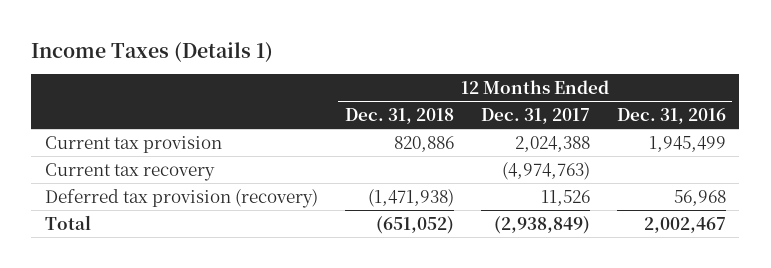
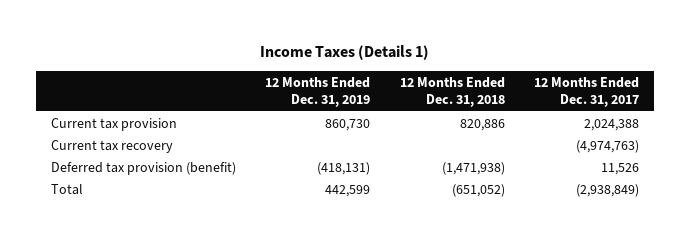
[616,108,726,125] Dec. 31, 2016 -> none
none -> [265,76,371,108] 12 Months Ended Dec. 31, 2019
[44,188,318,208] Deferred tax provision (recovery) -> [50,161,236,175] Deferred tax provision (benefit)

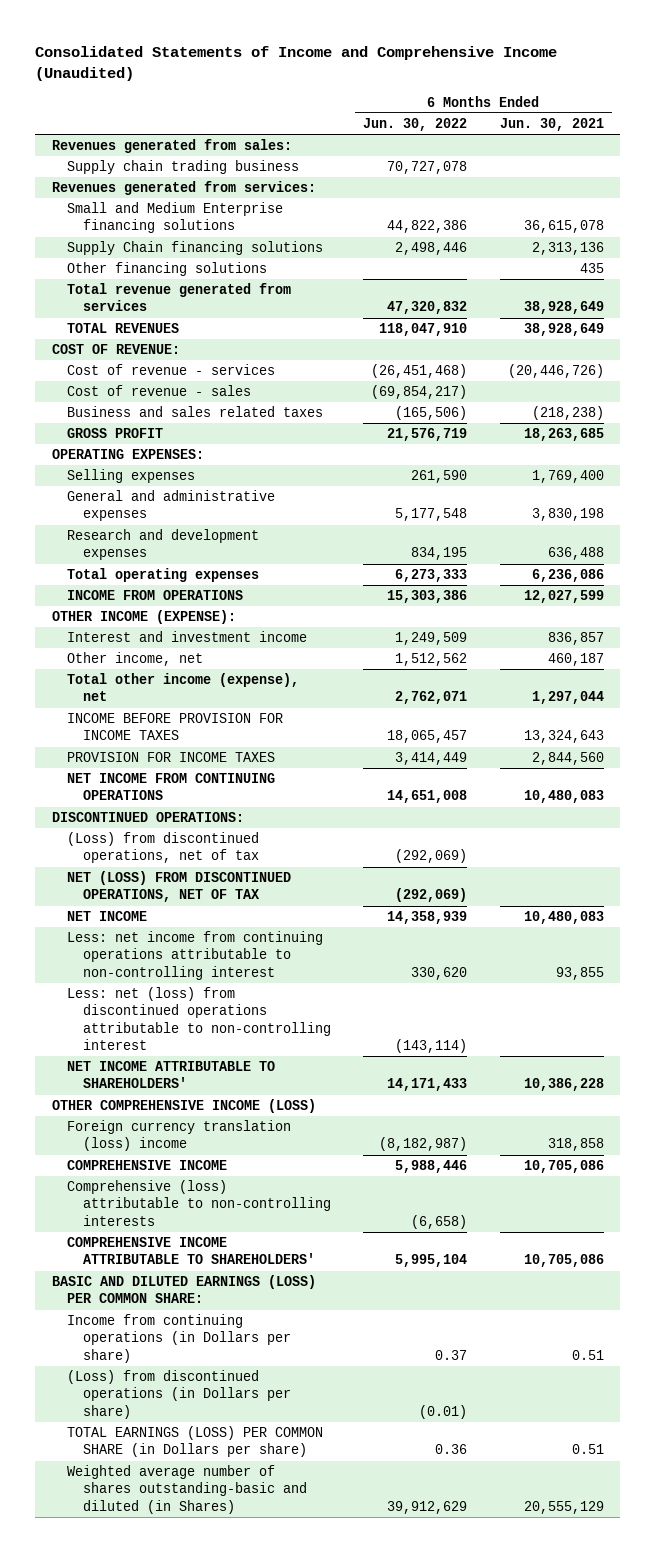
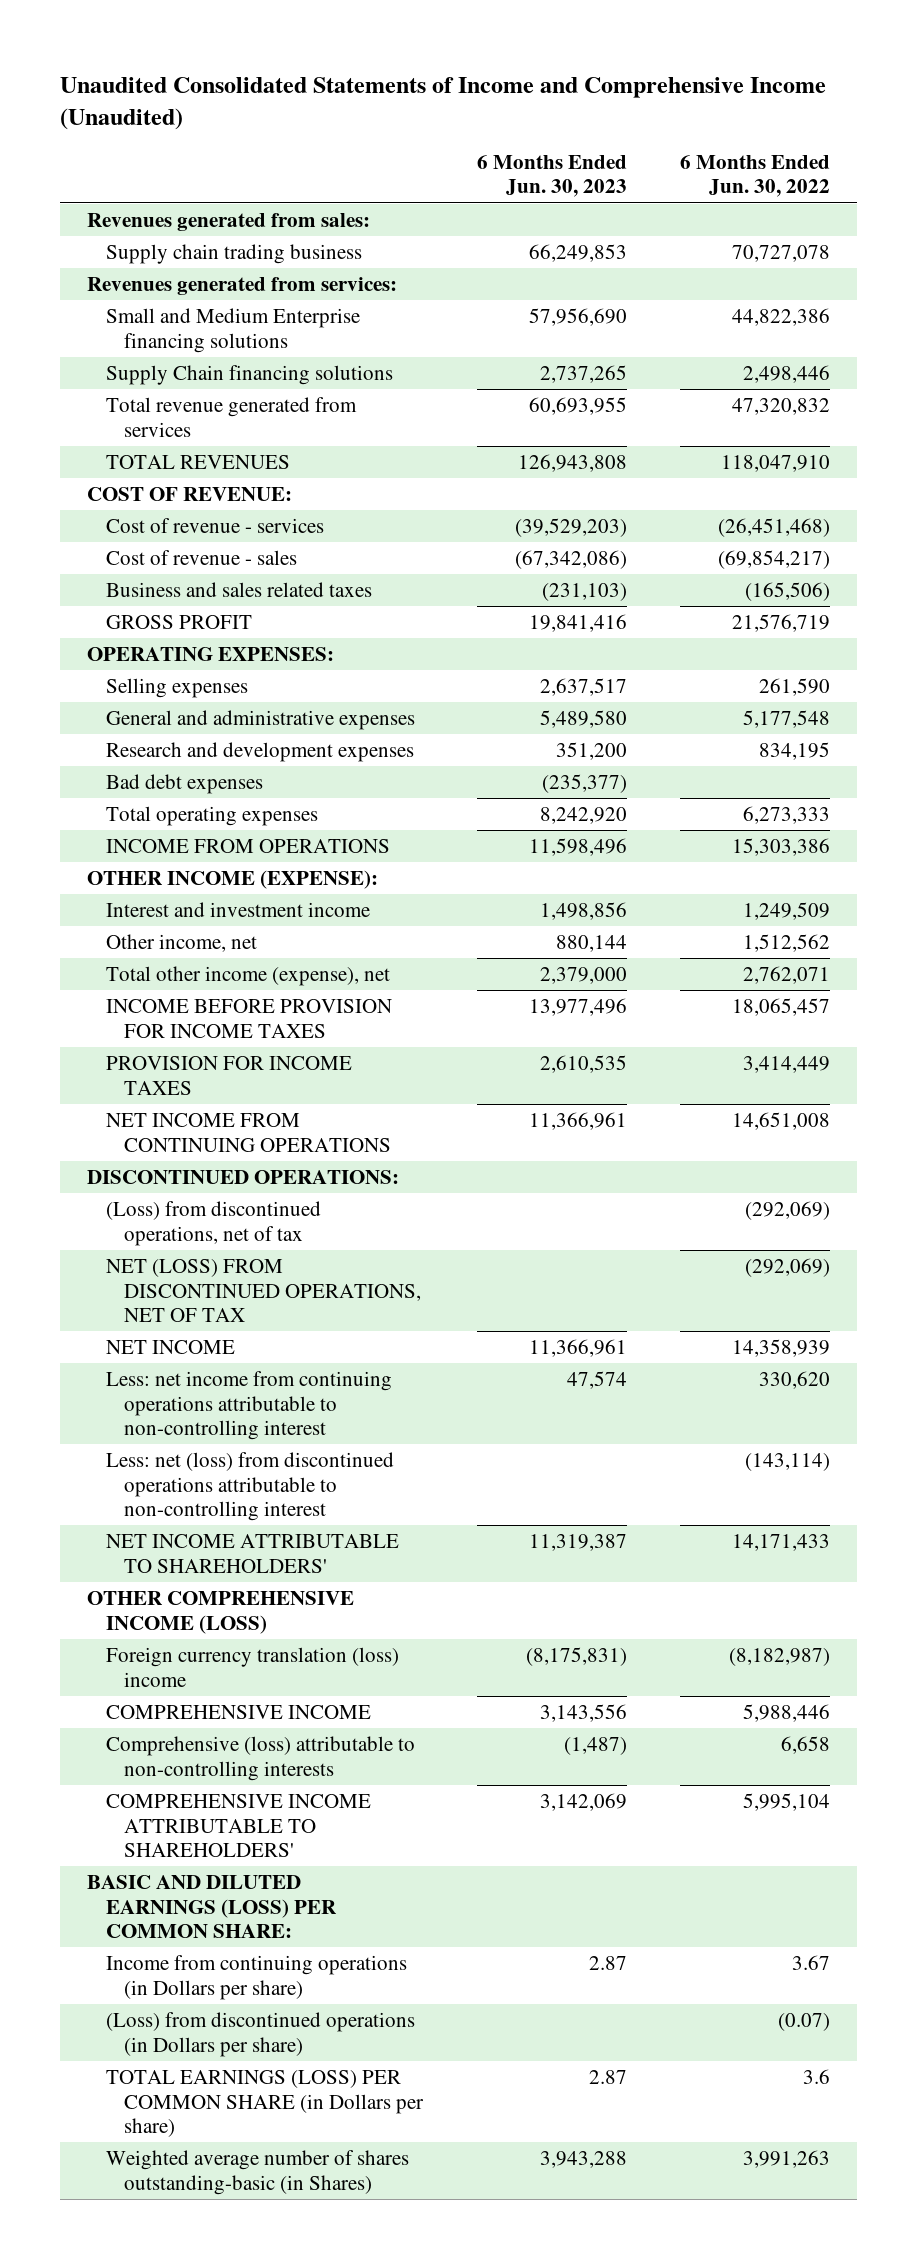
[35,45,558,81] Consolidated Statements of Income and Comprehensive Income (Unaudited) -> [60,76,827,130] Unaudited Consolidated Statements of Income and Comprehensive Income (Unaudited)
[499,117,604,131] Jun. 30, 2021 -> none
none -> [476,154,627,198] 6 Months Ended Jun. 30, 2023
[67,262,268,277] Other financing solutions -> none
none -> [105,773,263,794] Bad debt expenses
[411,1214,468,1229] (6,658) -> [781,1735,831,1754] 6,658
[435,1349,468,1360] 0.37 -> [792,1954,831,1970] 3.67
[419,1404,468,1419] (0.01) -> [778,2012,831,2031] (0.07)
[435,1444,468,1455] 0.36 -> [803,2068,831,2084] 3.6
[67,1465,307,1514] Weighted average number of shares outstanding-basic and diluted (in Shares) -> [105,2149,409,2195] Weighted average number of shares outstanding-basic (in Shares)
[387,1500,468,1514] 39,912,629 -> [743,2149,831,2168] 3,991,263

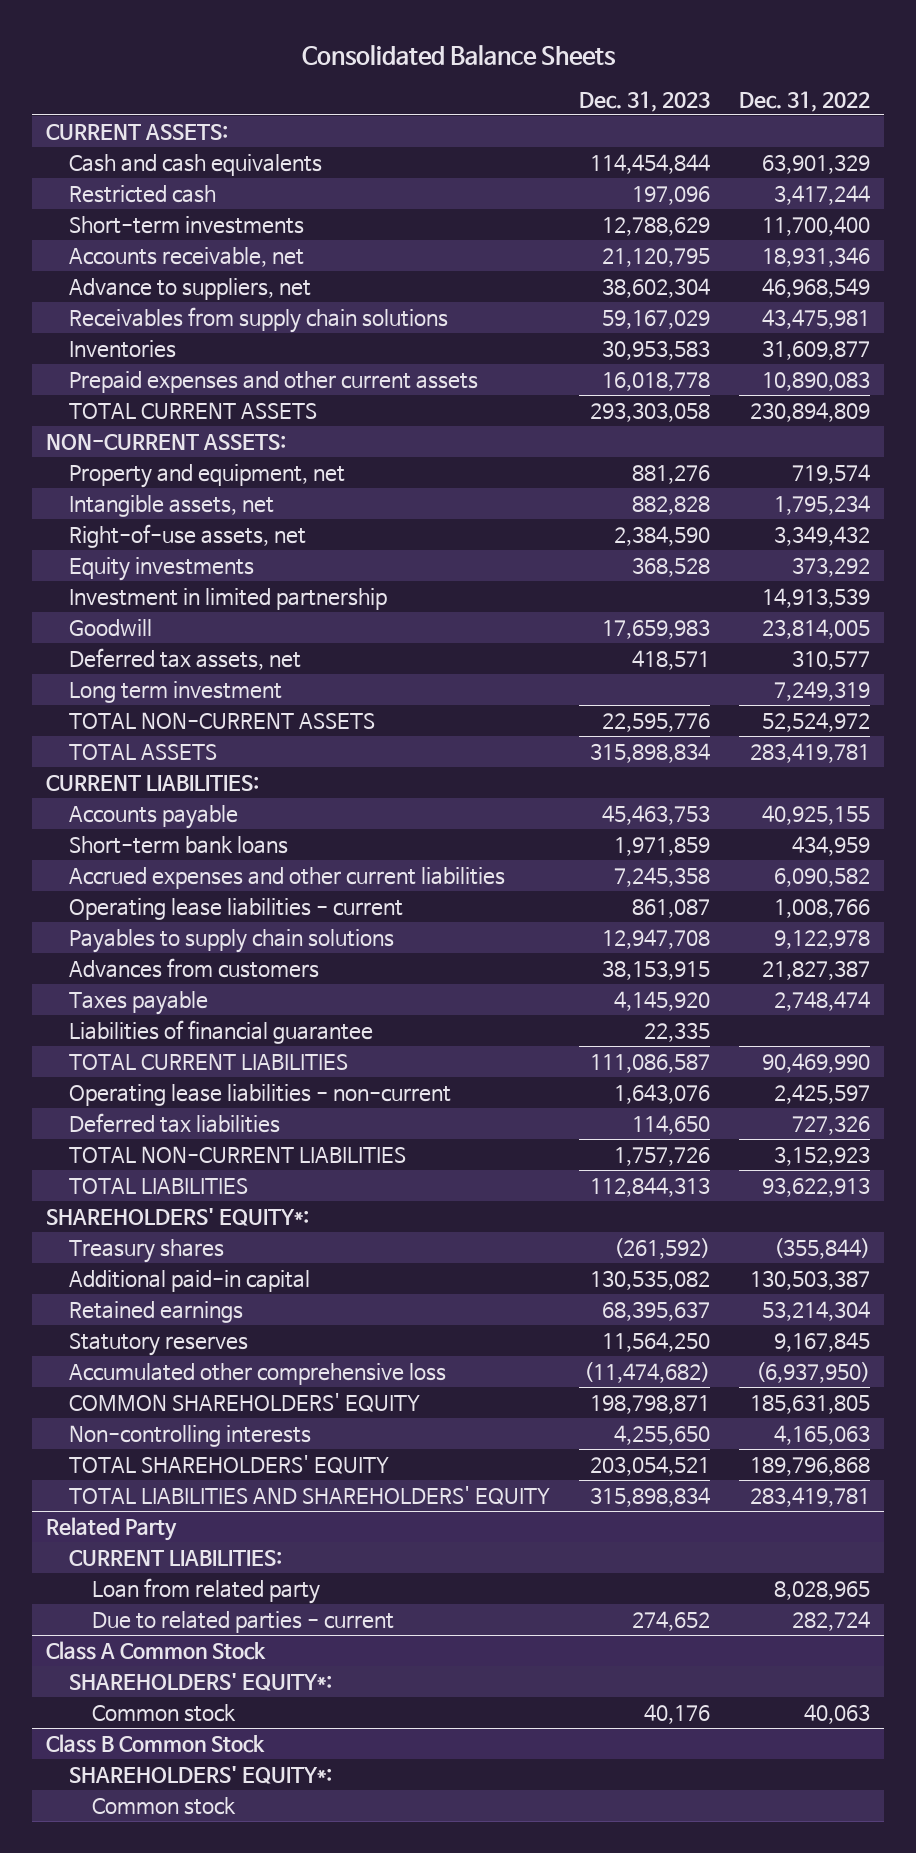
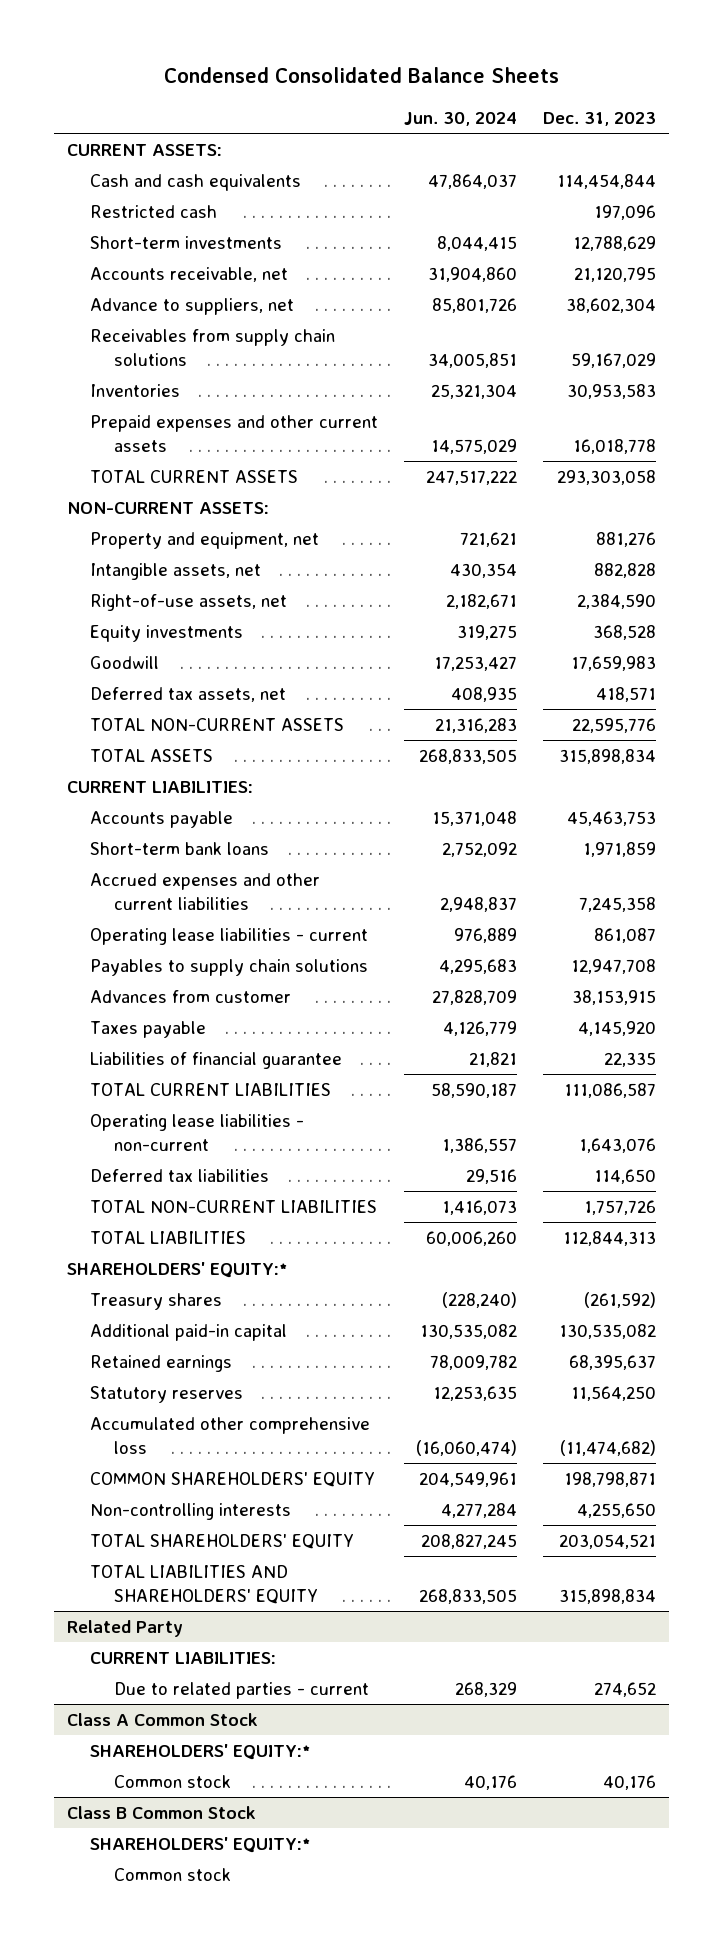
[302,44,617,66] Consolidated Balance Sheets -> [163,67,559,84] Condensed Consolidated Balance Sheets
[738,90,870,112] Dec. 31, 2022 -> none
none -> [404,111,518,126] Jun. 30, 2024
[69,587,388,610] Investment in limited partnership -> none
[69,680,283,703] Long term investment -> none
[69,957,320,978] Advances from customers -> [90,989,292,1003] Advances from customer
[46,1207,310,1226] SHAREHOLDERS' EQUITY*: -> [67,1261,289,1278] SHAREHOLDERS' EQUITY:*
[92,1577,321,1604] Loan from related party -> none
[69,1672,333,1691] SHAREHOLDERS' EQUITY*: -> [90,1743,312,1760] SHAREHOLDERS' EQUITY:*
[69,1765,333,1784] SHAREHOLDERS' EQUITY*: -> [90,1836,312,1853] SHAREHOLDERS' EQUITY:*

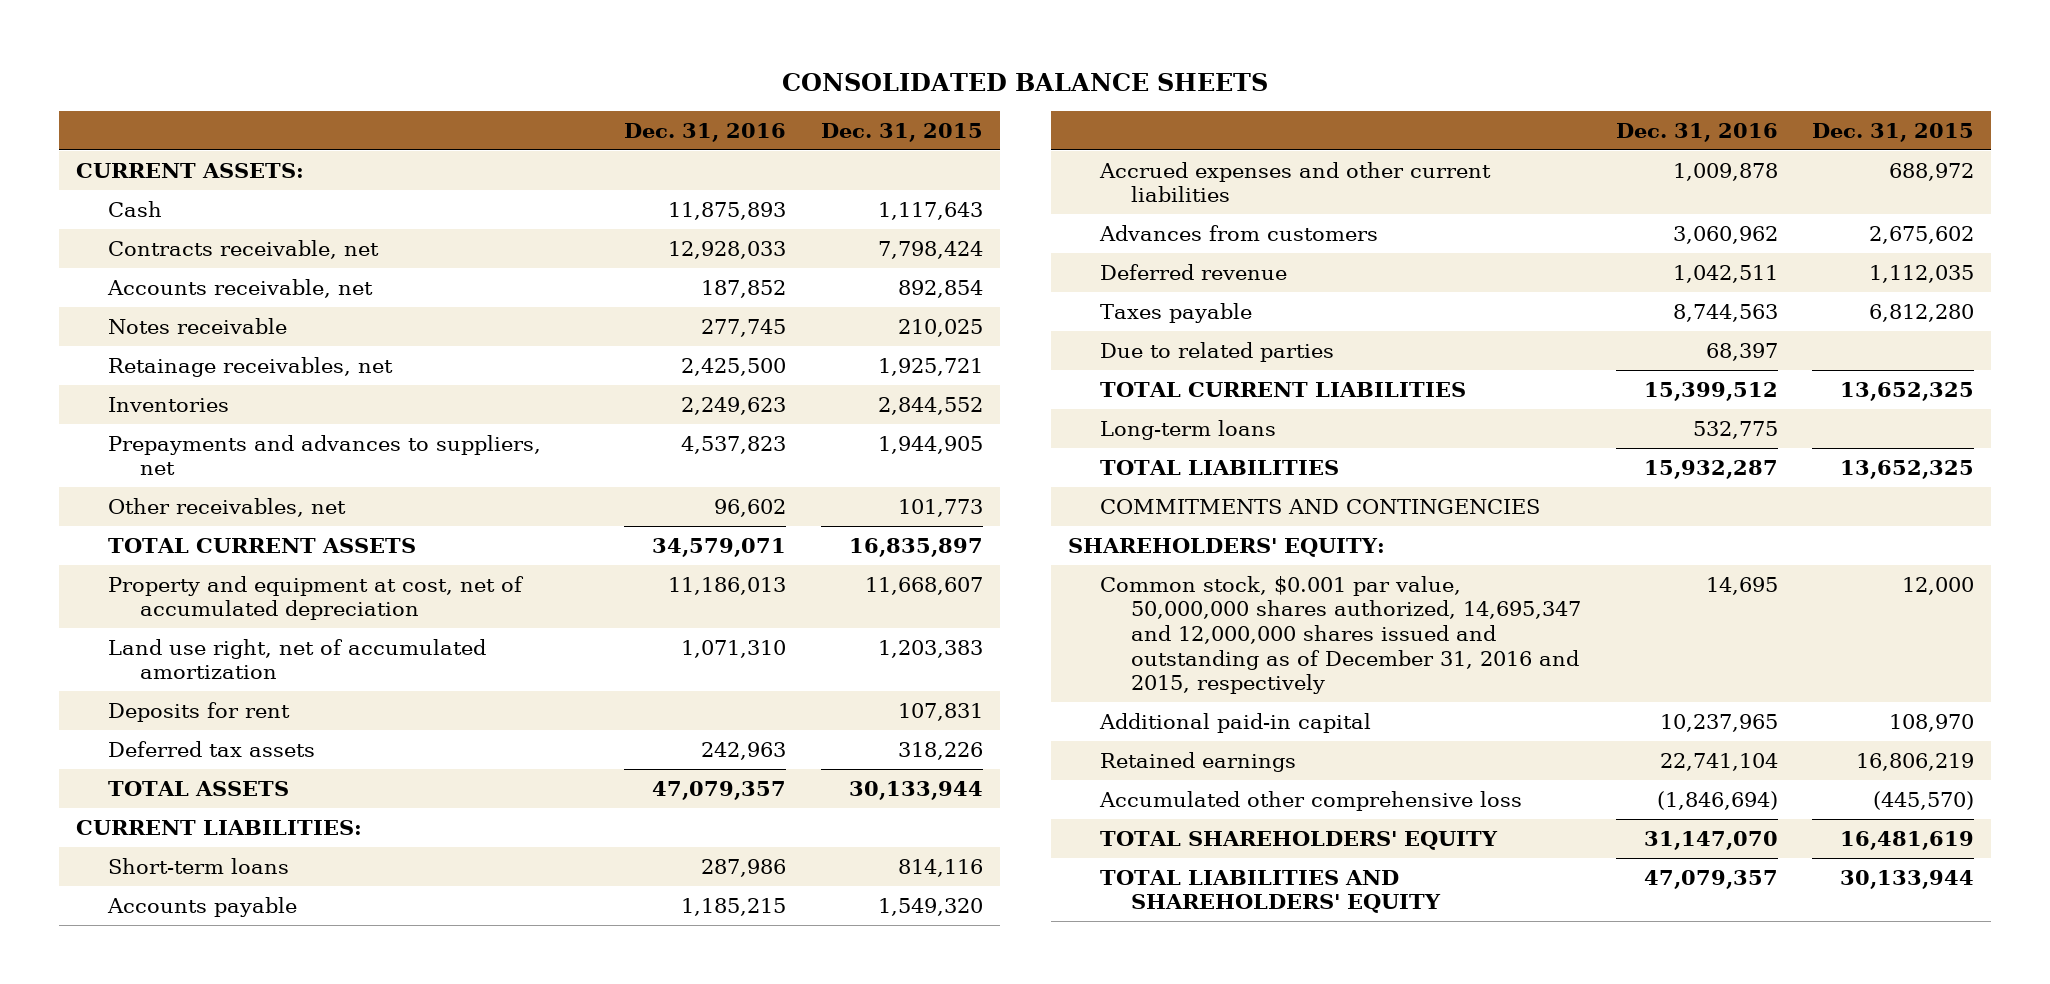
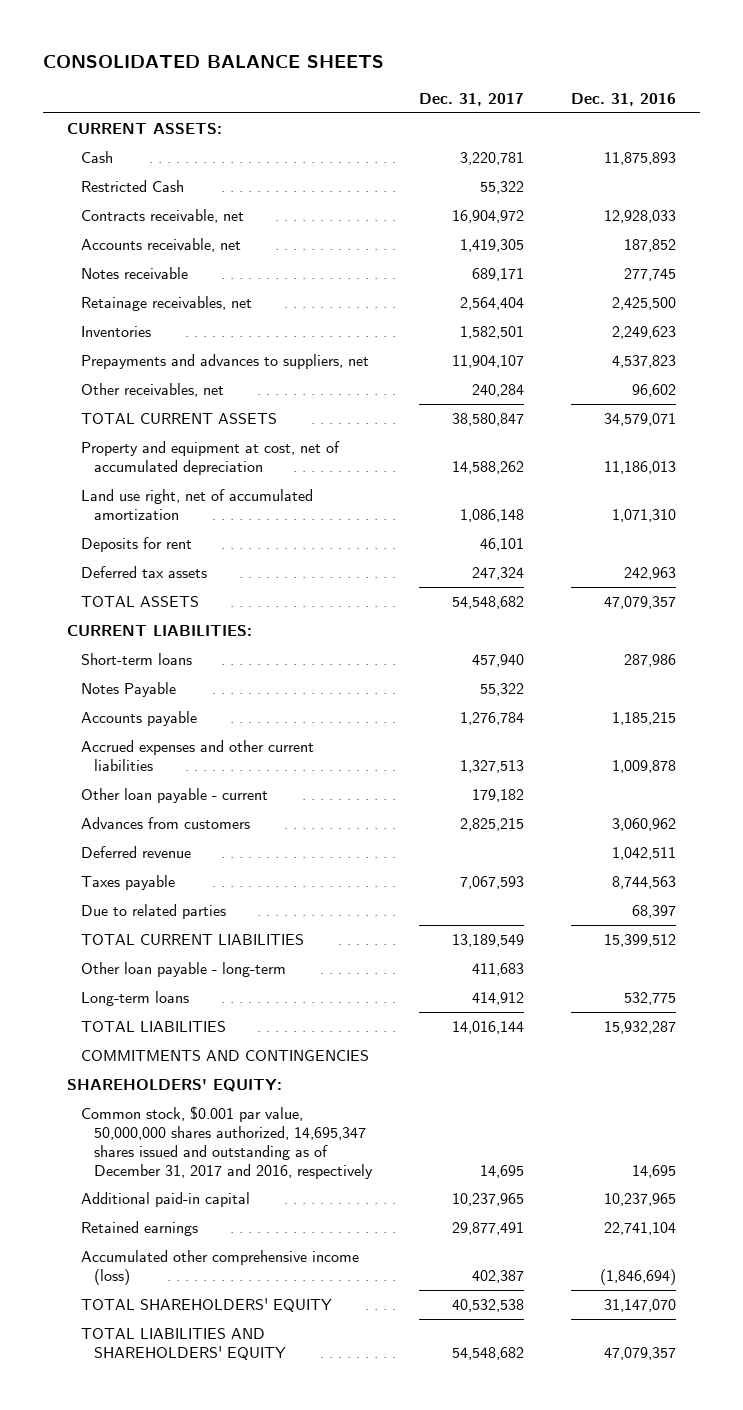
[820,122,983,142] Dec. 31, 2015 -> none
none -> [419,93,525,107] Dec. 31, 2017
none -> [80,179,184,192] Restricted Cash
none -> [80,681,176,697] Notes Payable
none -> [80,787,268,803] Other loan payable - current
none -> [80,961,286,977] Other loan payable - long-term
[1099,575,1582,695] Common stock, $0.001 par value, 50,000,000 shares authorized, 14,695,347 and 12,000,000 shares issued and outstanding as of December 31, 2016 and 2015, respectively -> [80,1105,374,1179] Common stock, $0.001 par value, 50,000,000 shares authorized, 14,695,347 shares issued and outstanding as of December 31, 2017 and 2016, respectively
[1098,790,1522,811] Accumulated other comprehensive loss -> [80,1249,359,1285] Accumulated other comprehensive income (loss)

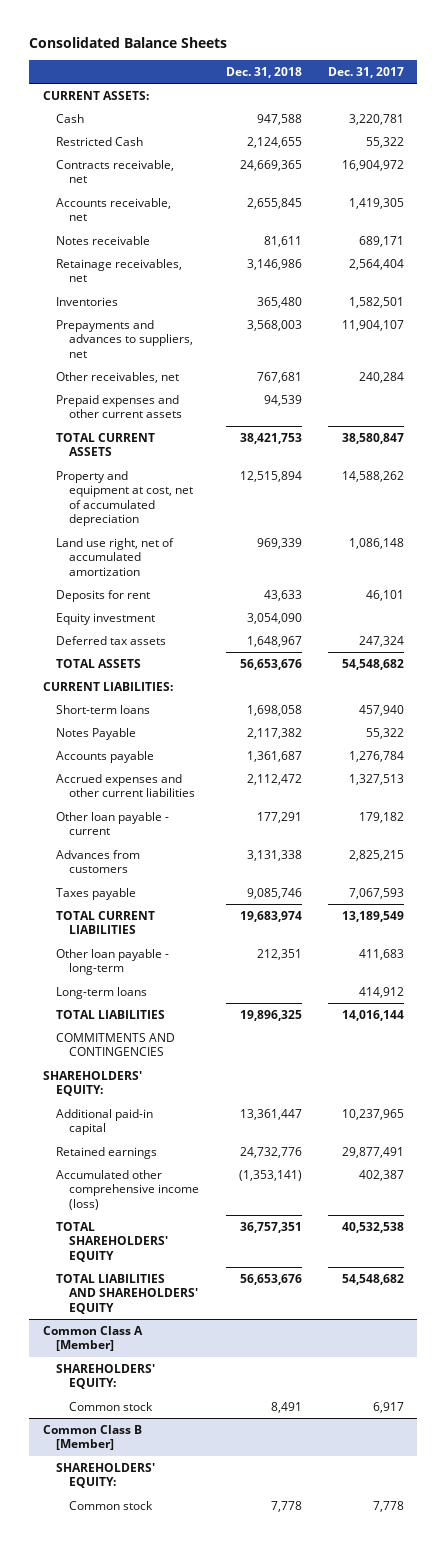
[43,55,385,69] CONSOLIDATED BALANCE SHEETS -> [29,37,228,49] Consolidated Balance Sheets
[571,93,677,107] Dec. 31, 2016 -> none
none -> [225,67,302,79] Dec. 31, 2018
none -> [55,394,183,419] Prepaid expenses and other current assets
none -> [55,612,155,625] Equity investment
[80,845,191,858] Deferred revenue -> none
[80,903,226,919] Due to related parties -> none
[80,1105,374,1179] Common stock, $0.001 par value, 50,000,000 shares authorized, 14,695,347 shares issued and outstanding as of December 31, 2017 and 2016, respectively -> none
none -> [42,1325,143,1352] Common Class A [Member]
none -> [55,1363,155,1390] SHAREHOLDERS' EQUITY:
none -> [69,1401,154,1411] Common stock
none -> [42,1424,142,1451] Common Class B [Member]
none -> [55,1462,155,1489] SHAREHOLDERS' EQUITY:
none -> [69,1500,154,1510] Common stock

